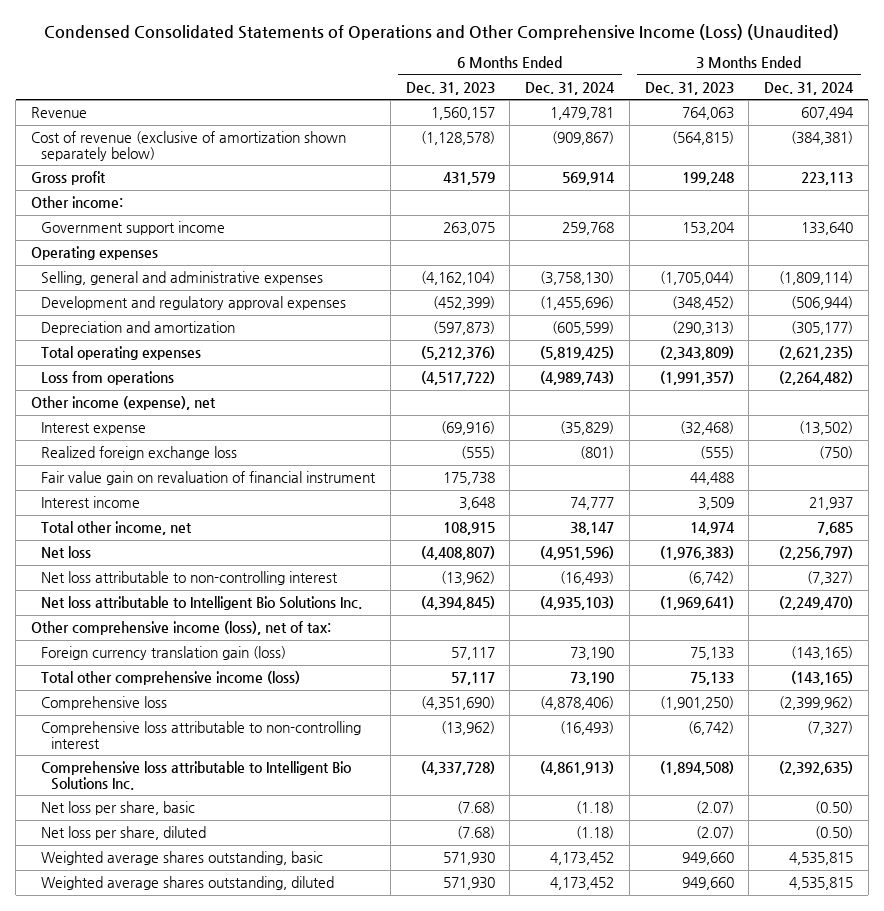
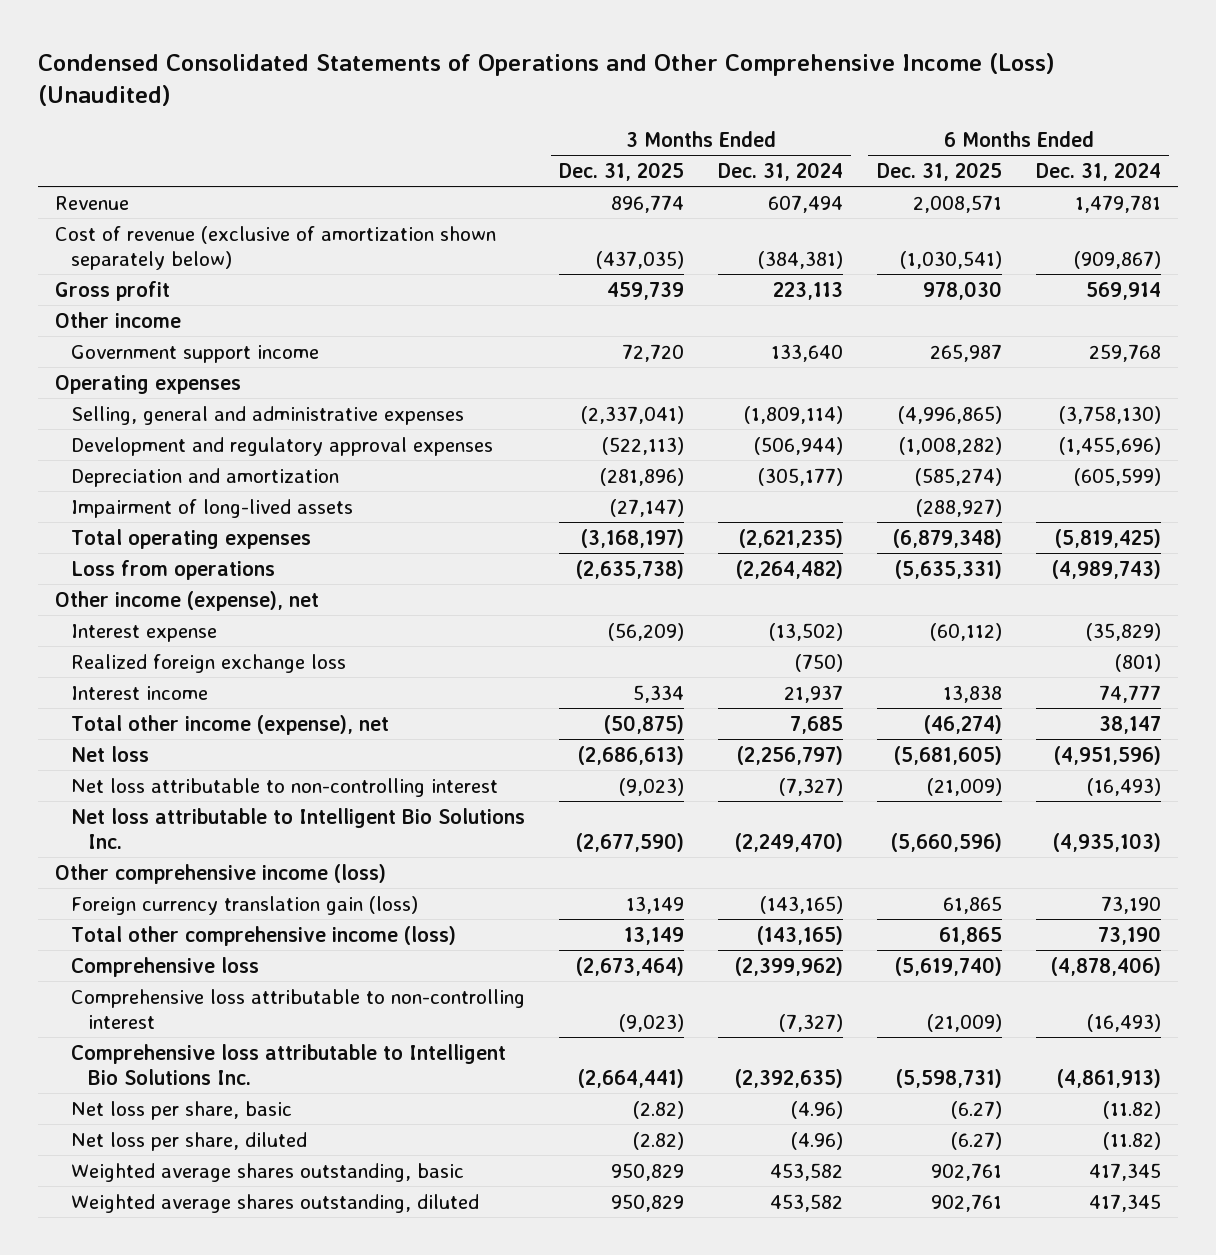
[405,81,495,95] Dec. 31, 2023 -> none
[644,81,734,95] Dec. 31, 2023 -> none
none -> [559,161,685,181] Dec. 31, 2025
none -> [876,161,1002,181] Dec. 31, 2025
[30,196,123,209] Other income: -> [54,311,181,328] Other income
none -> [71,498,354,518] Impairment of long-lived assets
[41,471,377,486] Fair value gain on revaluation of financial instrument -> none
[41,521,193,536] Total other income, net -> [71,714,390,735] Total other income (expense), net
[30,621,331,636] Other comprehensive income (loss), net of tax: -> [54,863,386,884] Other comprehensive income (loss)
[576,801,615,815] (1.18) -> [1102,1100,1161,1119] (11.82)
[815,801,854,815] (0.50) -> [790,1100,843,1119] (4.96)
[576,826,615,840] (1.18) -> [1102,1131,1161,1150] (11.82)
[815,826,854,840] (0.50) -> [790,1131,843,1150] (4.96)
[550,852,615,866] 4,173,452 -> [1088,1162,1161,1181] 417,345
[789,852,854,866] 4,535,815 -> [769,1162,843,1181] 453,582
[550,877,615,891] 4,173,452 -> [1088,1193,1161,1212] 417,345
[789,877,854,891] 4,535,815 -> [769,1193,843,1212] 453,582

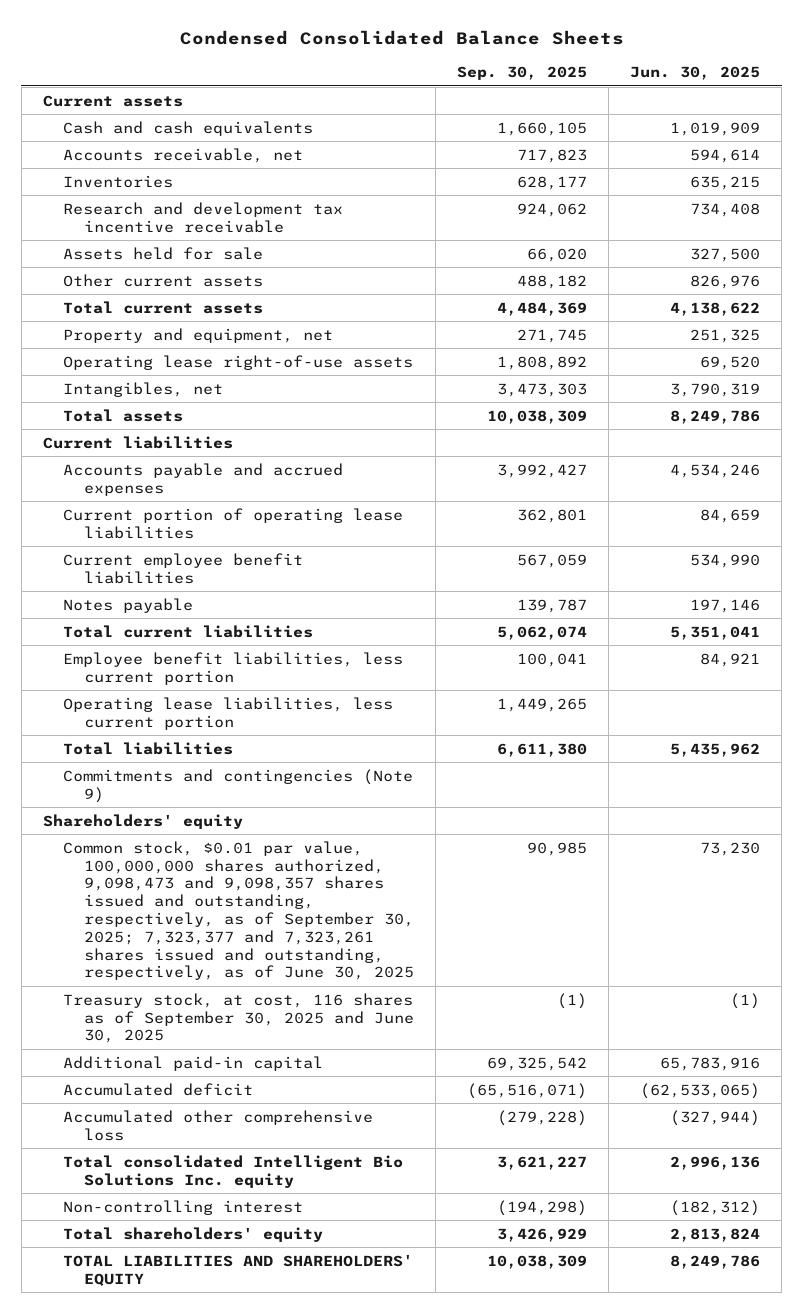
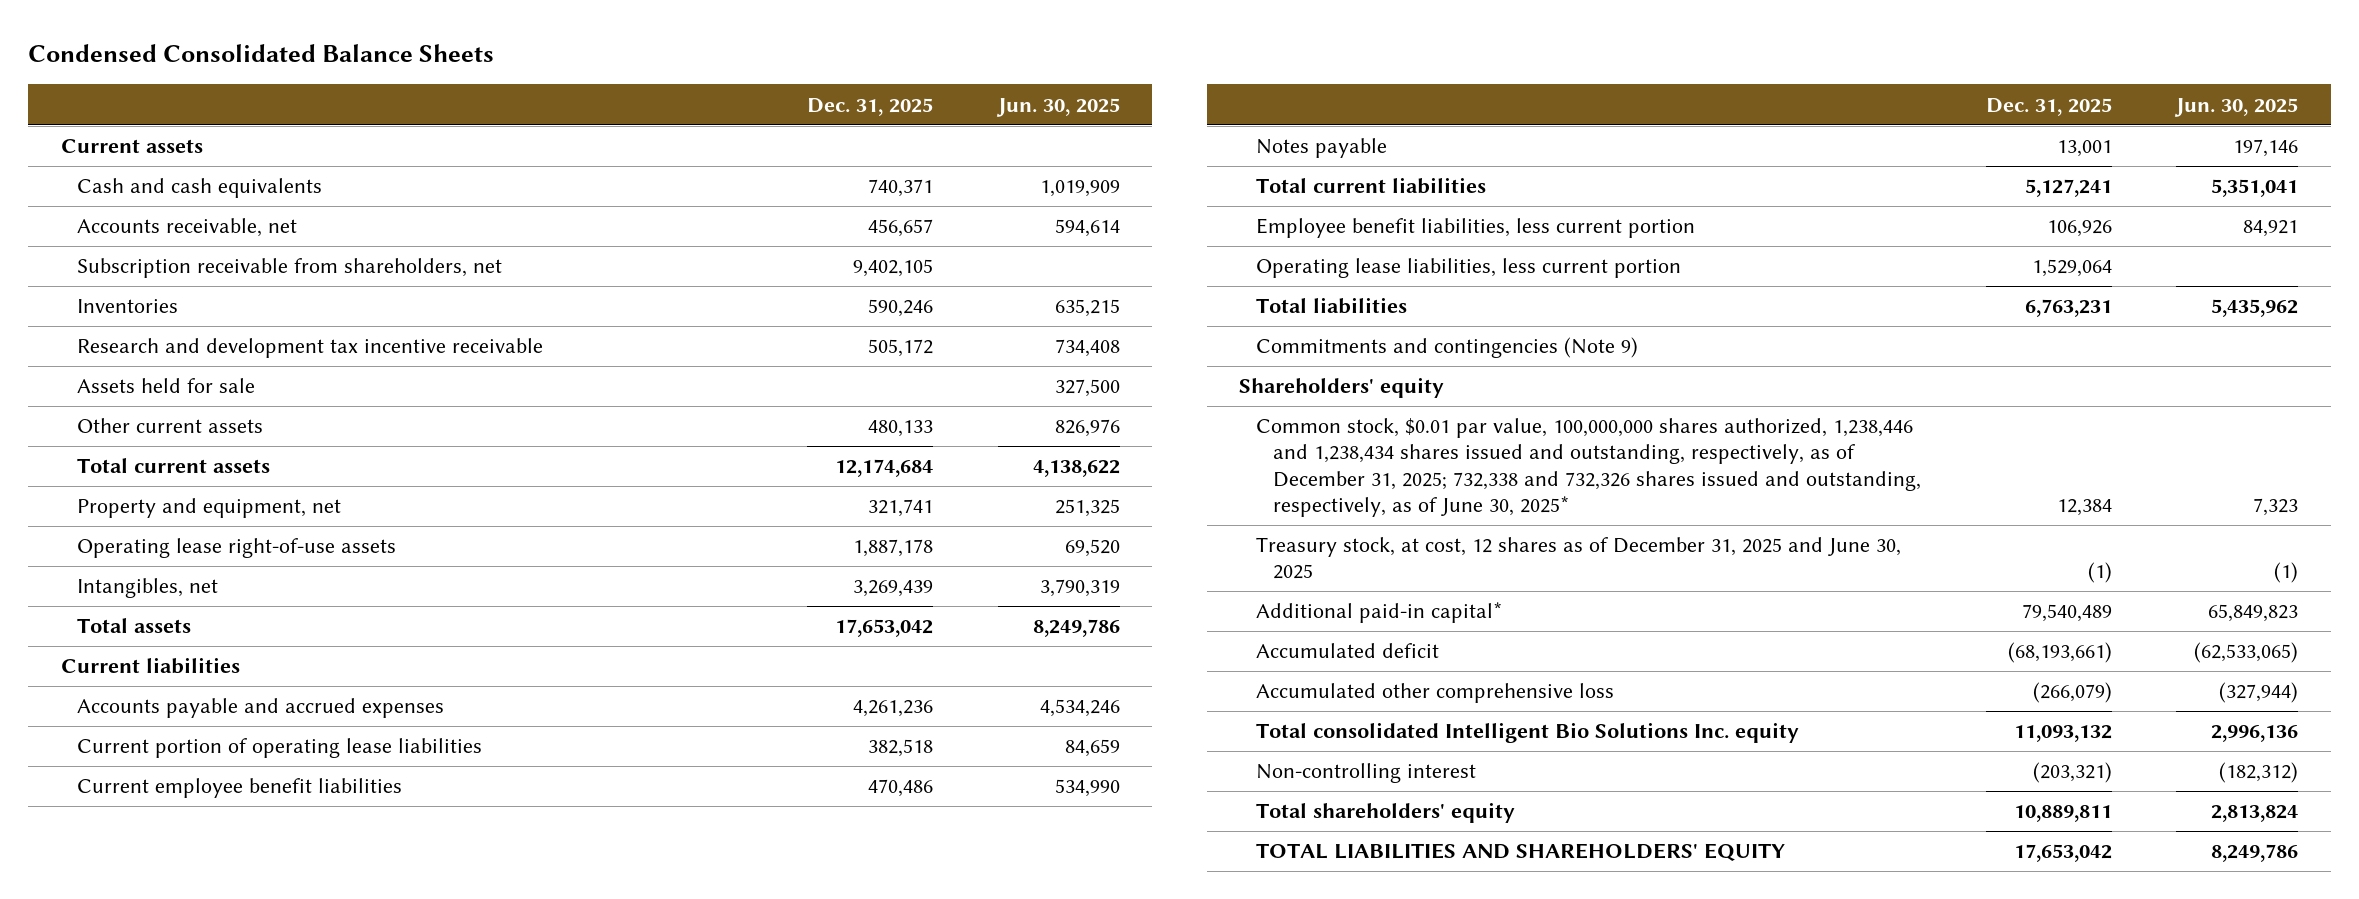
[456,66,587,81] Sep. 30, 2025 -> none
none -> [806,97,933,116] Dec. 31, 2025
none -> [77,258,503,279] Subscription receivable from shareholders, net
[63,840,414,981] Common stock, $0.01 par value, 100,000,000 shares authorized, 9,098,473 and 9,098,357 shares issued and outstanding, respectively, as of September 30, 2025; 7,323,377 and 7,323,261 shares issued and outstanding, respectively, as of June 30, 2025 -> [1256,418,1921,517] Common stock, $0.01 par value, 100,000,000 shares authorized, 1,238,446 and 1,238,434 shares issued and outstanding, respectively, as of December 31, 2025; 732,338 and 732,326 shares issued and outstanding, respectively, as of June 30, 2025*
[700,841,761,856] 73,230 -> [2253,497,2299,516] 7,323
[63,992,414,1044] Treasury stock, at cost, 116 shares as of September 30, 2025 and June 30, 2025 -> [1256,537,1902,580] Treasury stock, at cost, 12 shares as of December 31, 2025 and June 30, 2025
[63,1055,324,1071] Additional paid-in capital -> [1256,602,1504,624] Additional paid-in capital*
[660,1056,761,1071] 65,783,916 -> [2208,604,2299,623] 65,849,823

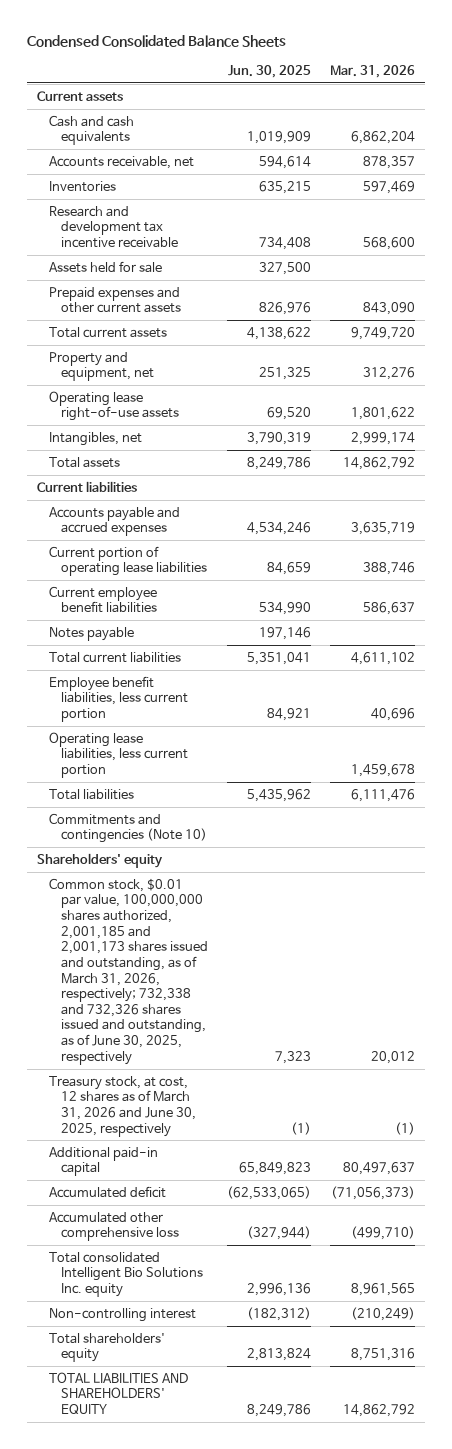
[806,97,933,116] Dec. 31, 2025 -> none
none -> [330,65,416,79] Mar. 31, 2026
[77,258,503,279] Subscription receivable from shareholders, net -> none
[77,418,264,434] Other current assets -> [48,286,181,314] Prepaid expenses and other current assets
[1256,337,1639,359] Commitments and contingencies (Note 9) -> [48,812,207,844] Commitments and contingencies (Note 10)
[1256,418,1921,517] Common stock, $0.01 par value, 100,000,000 shares authorized, 1,238,446 and 1,238,434 shares issued and outstanding, respectively, as of December 31, 2025; 732,338 and 732,326 shares issued and outstanding, respectively, as of June 30, 2025* -> [48,877,208,1065] Common stock, $0.01 par value, 100,000,000 shares authorized, 2,001,185 and 2,001,173 shares issued and outstanding, as of March 31, 2026, respectively; 732,338 and 732,326 shares issued and outstanding, as of June 30, 2025, respectively
[1256,537,1902,580] Treasury stock, at cost, 12 shares as of December 31, 2025 and June 30, 2025 -> [48,1075,196,1137] Treasury stock, at cost, 12 shares as of March 31, 2026 and June 30, 2025, respectively
[1256,602,1504,624] Additional paid-in capital* -> [48,1146,158,1177] Additional paid-in capital

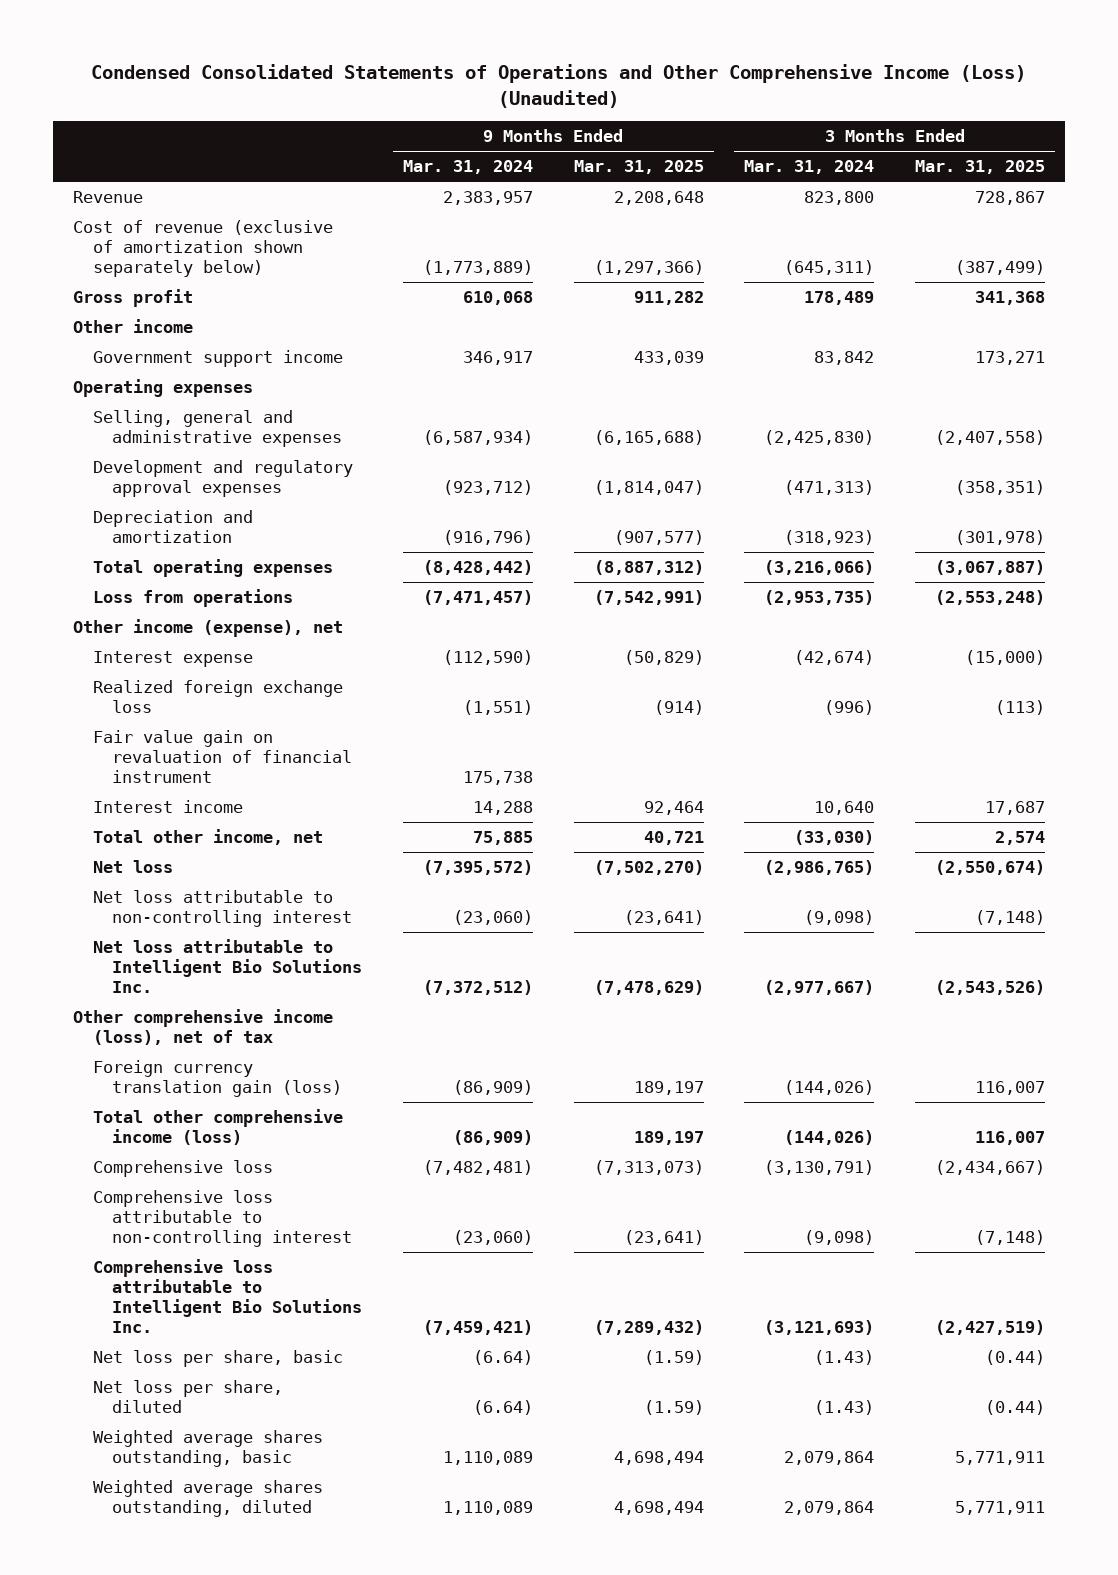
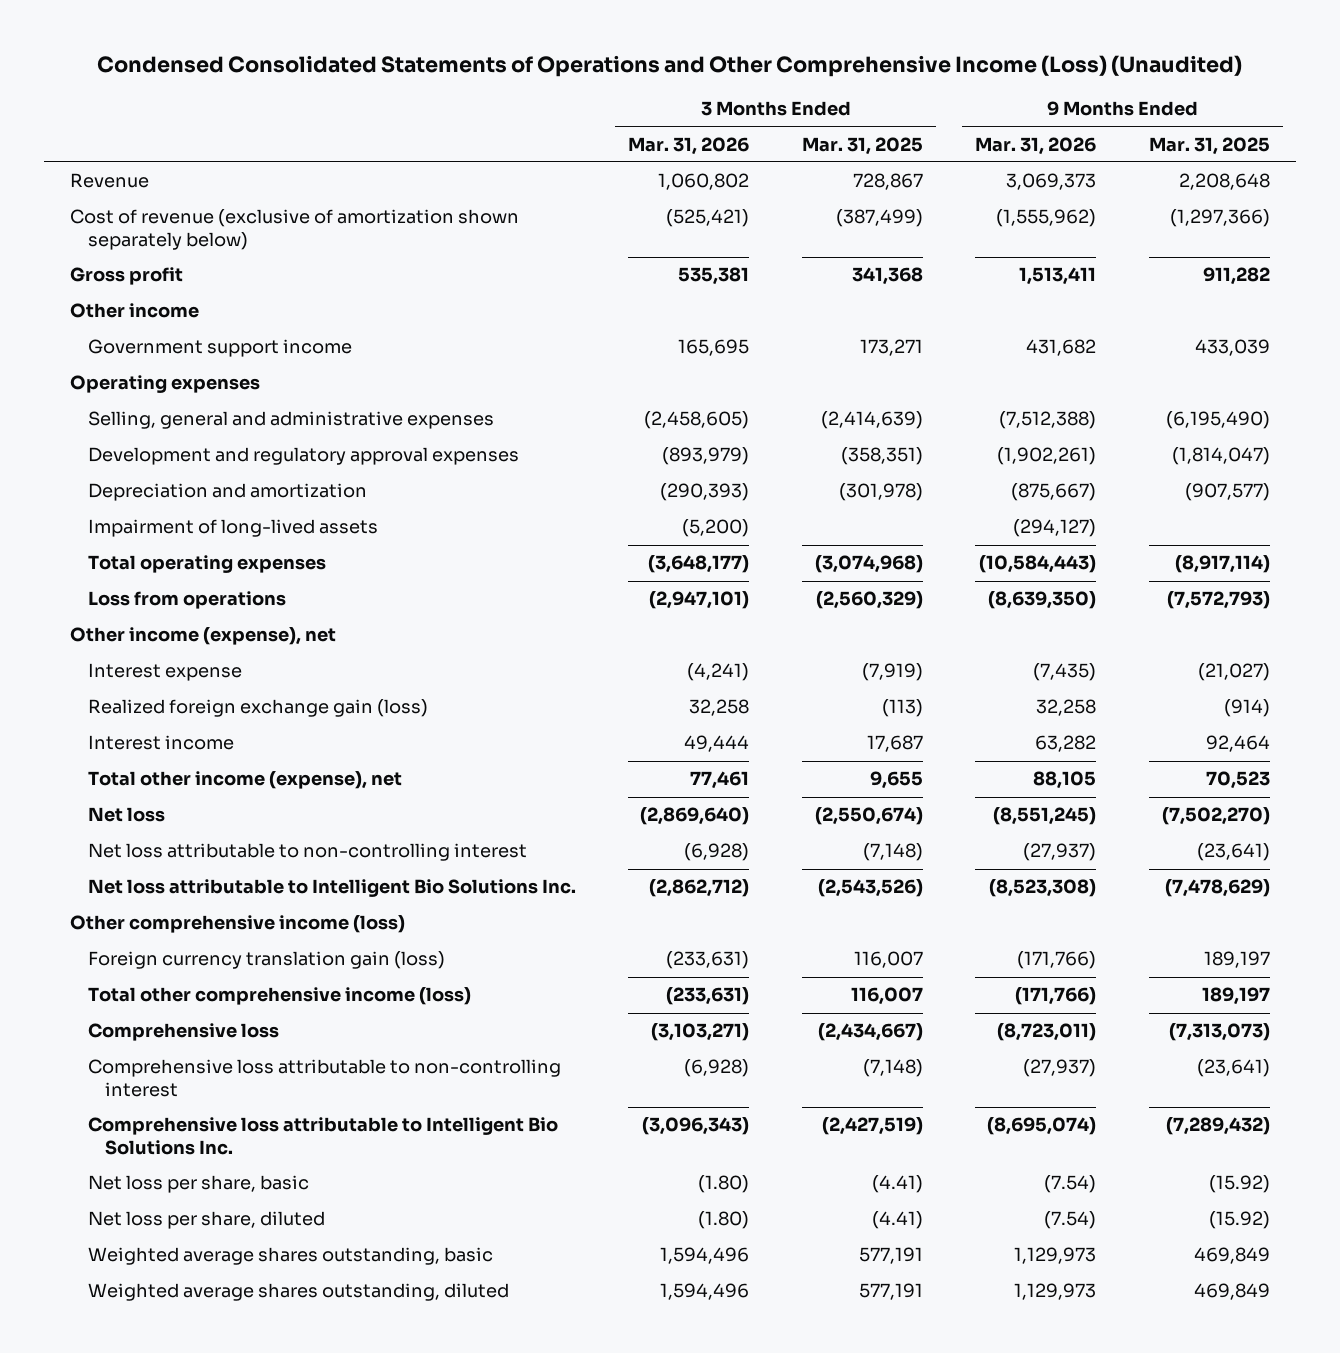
[402,160,533,175] Mar. 31, 2024 -> none
[744,160,875,175] Mar. 31, 2024 -> none
none -> [628,136,750,155] Mar. 31, 2026
none -> [975,136,1097,155] Mar. 31, 2026
[593,430,704,446] (6,165,688) -> [1166,411,1271,430] (6,195,490)
[934,430,1045,446] (2,407,558) -> [820,411,923,430] (2,414,639)
none -> [87,519,378,538] Impairment of long-lived assets
[593,560,704,576] (8,887,312) -> [1175,555,1271,574] (8,917,114)
[934,560,1045,576] (3,067,887) -> [814,555,923,574] (3,074,968)
[593,590,704,606] (7,542,991) -> [1167,591,1271,610] (7,572,793)
[934,590,1045,606] (2,553,248) -> [815,591,923,610] (2,560,329)
[92,730,353,784] Fair value gain on revaluation of financial instrument -> none
[623,650,704,666] (50,829) -> [1198,663,1271,682] (21,027)
[964,650,1045,666] (15,000) -> [861,663,923,682] (7,919)
[92,680,343,714] Realized foreign exchange loss -> [87,699,428,718] Realized foreign exchange gain (loss)
[92,829,323,846] Total other income, net -> [87,771,402,790] Total other income (expense), net
[643,831,704,846] 40,721 -> [1206,771,1271,790] 70,523
[994,831,1045,846] 2,574 -> [869,771,923,790] 9,655
[73,1009,334,1046] Other comprehensive income (loss), net of tax -> [70,915,406,934] Other comprehensive income (loss)
[643,1350,704,1366] (1.59) -> [1209,1175,1271,1194] (15.92)
[984,1350,1045,1366] (0.44) -> [871,1175,923,1194] (4.41)
[643,1400,704,1416] (1.59) -> [1209,1211,1271,1230] (15.92)
[984,1400,1045,1416] (0.44) -> [871,1211,923,1230] (4.41)
[613,1451,704,1466] 4,698,494 -> [1194,1247,1271,1265] 469,849
[954,1451,1045,1466] 5,771,911 -> [858,1247,923,1265] 577,191
[613,1501,704,1516] 4,698,494 -> [1194,1283,1271,1301] 469,849
[954,1501,1045,1516] 5,771,911 -> [858,1283,923,1301] 577,191

